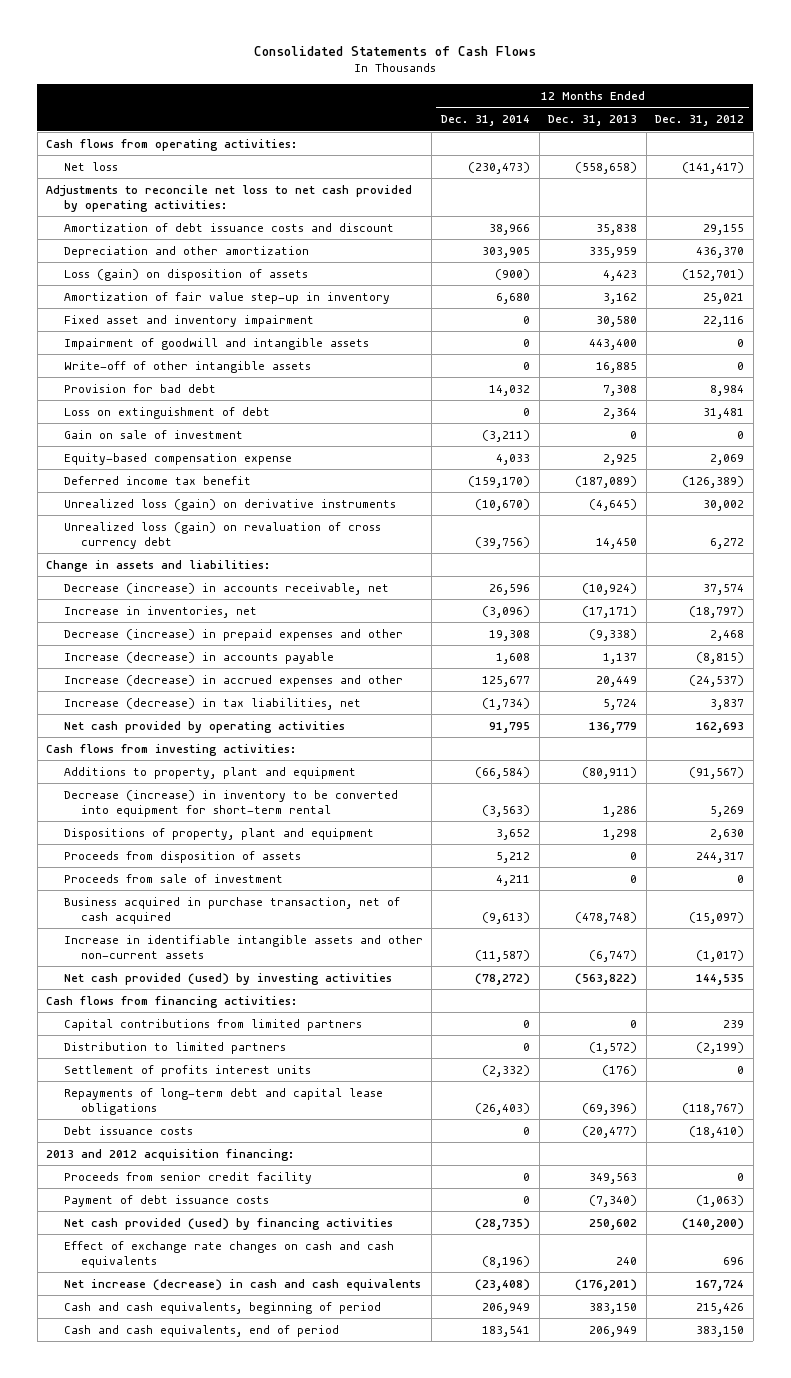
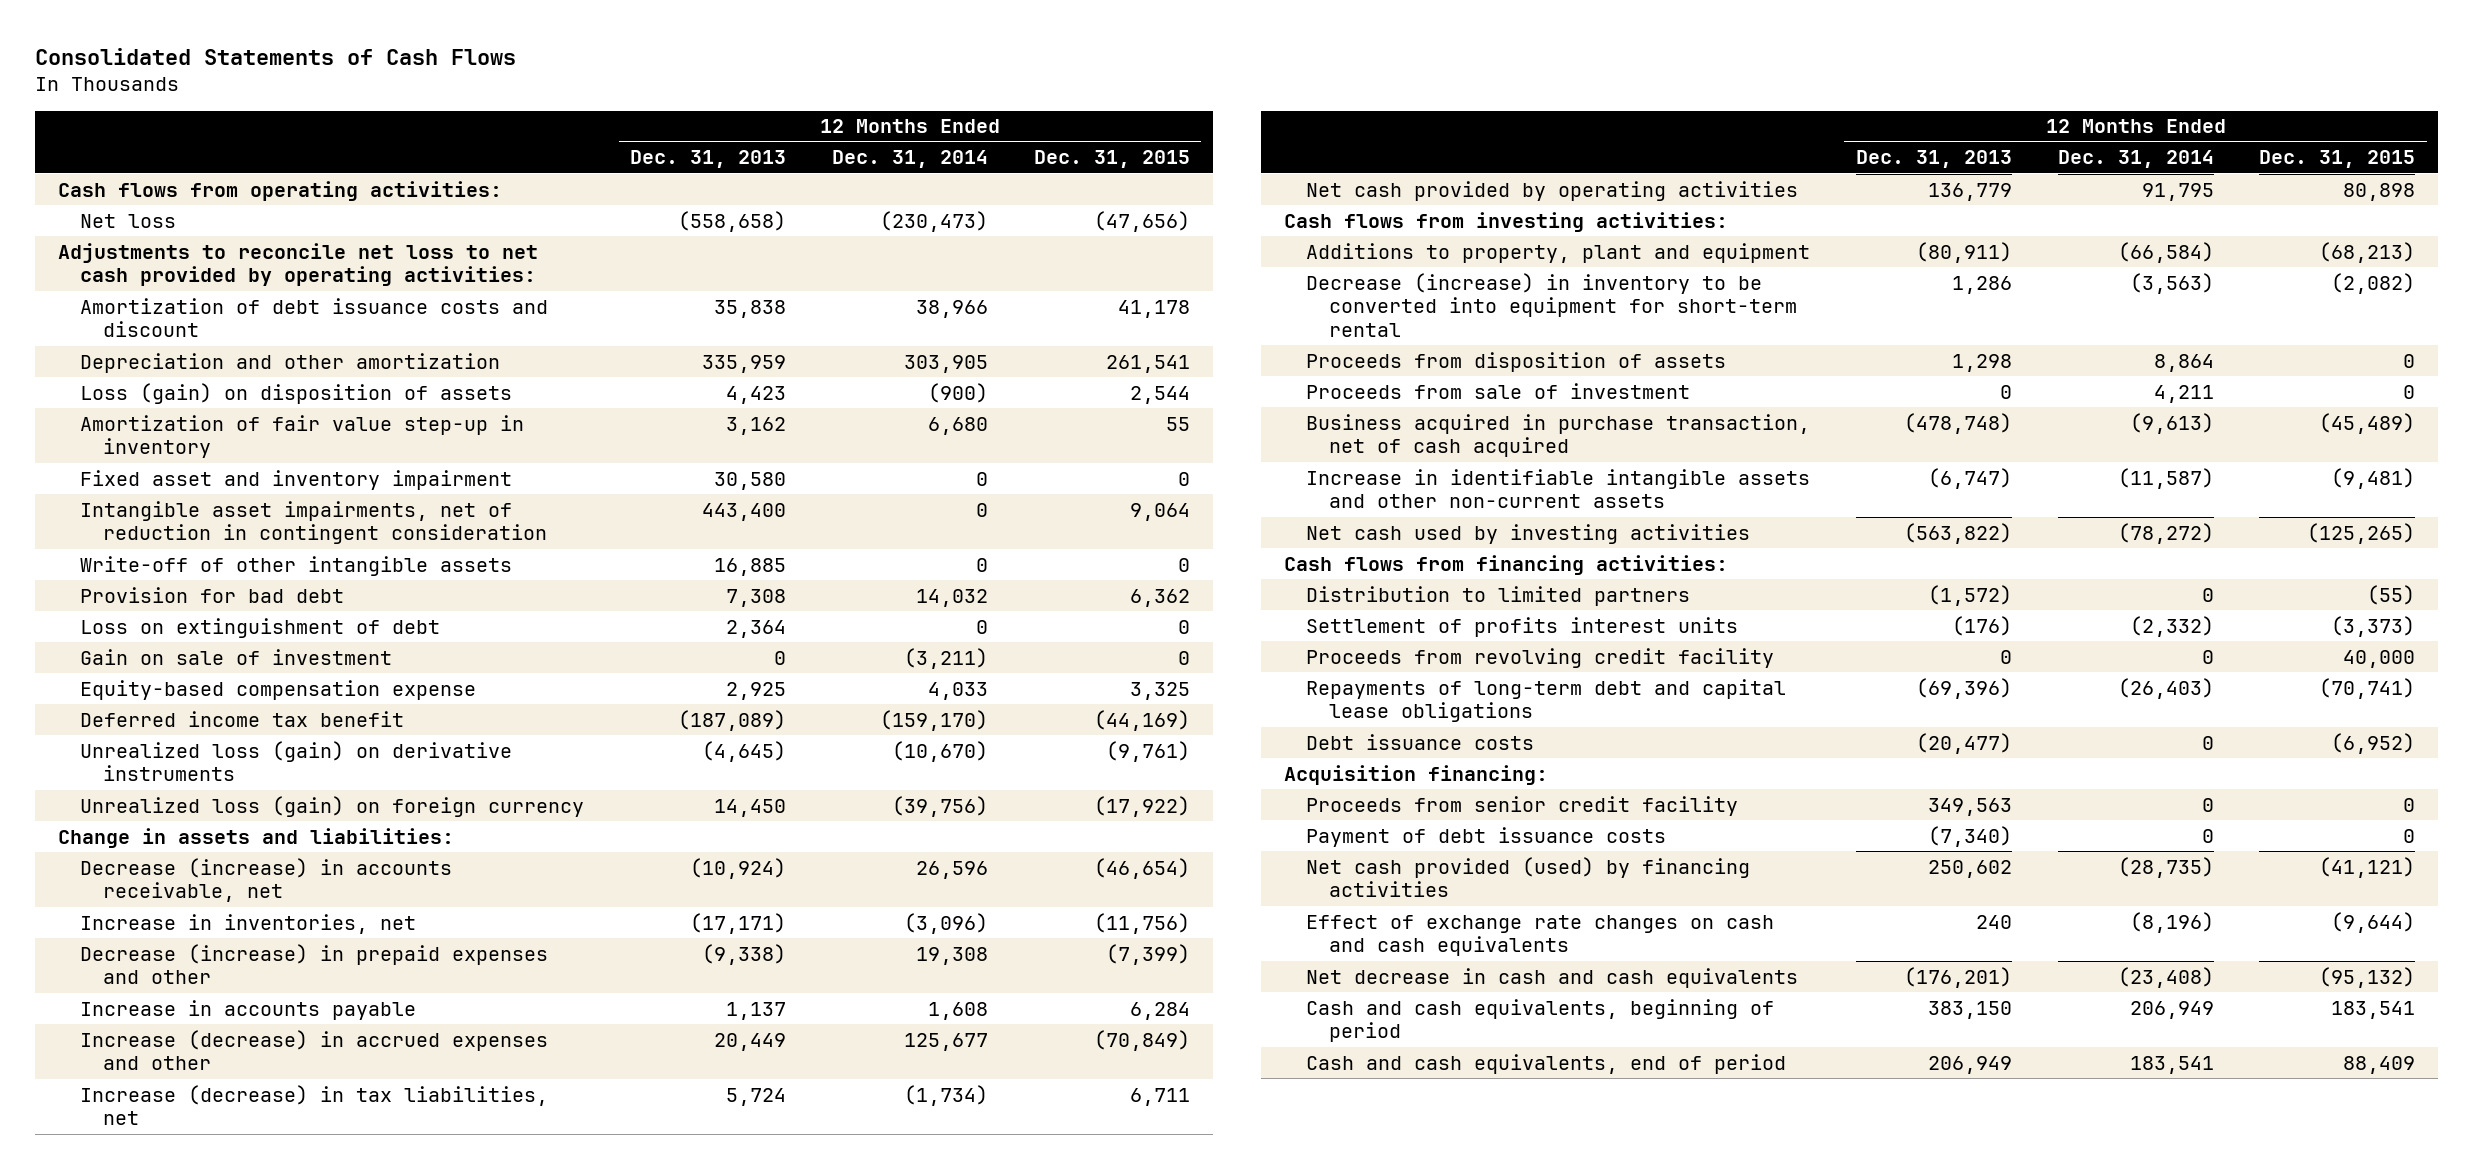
[655,115,745,127] Dec. 31, 2012 -> none
none -> [1033,150,1190,169] Dec. 31, 2015
[63,337,369,350] Impairment of goodwill and intangible assets -> [80,500,547,545] Intangible asset impairments, net of reduction in contingent consideration
[63,521,381,549] Unrealized loss (gain) on revaluation of cross currency debt -> [80,795,585,817] Unrealized loss (gain) on foreign currency
[63,651,334,664] Increase (decrease) in accounts payable -> [80,999,417,1020] Increase in accounts payable
[63,827,374,840] Dispositions of property, plant and equipment -> none
[495,851,530,863] 5,212 -> [2153,353,2214,372] 8,864
[630,851,638,860] 0 -> [1951,353,2012,372] 1,298
[63,972,392,985] Net cash provided (used) by investing activities -> [1306,523,1751,544] Net cash used by investing activities
[63,1018,362,1031] Capital contributions from limited partners -> none
none -> [1306,647,1775,668] Proceeds from revolving credit facility
[46,1148,295,1161] 2013 and 2012 acquisition financing: -> [1283,764,1548,785] Acquisition financing:
[63,1278,421,1291] Net increase (decrease) in cash and cash equivalents -> [1306,967,1799,988] Net decrease in cash and cash equivalents

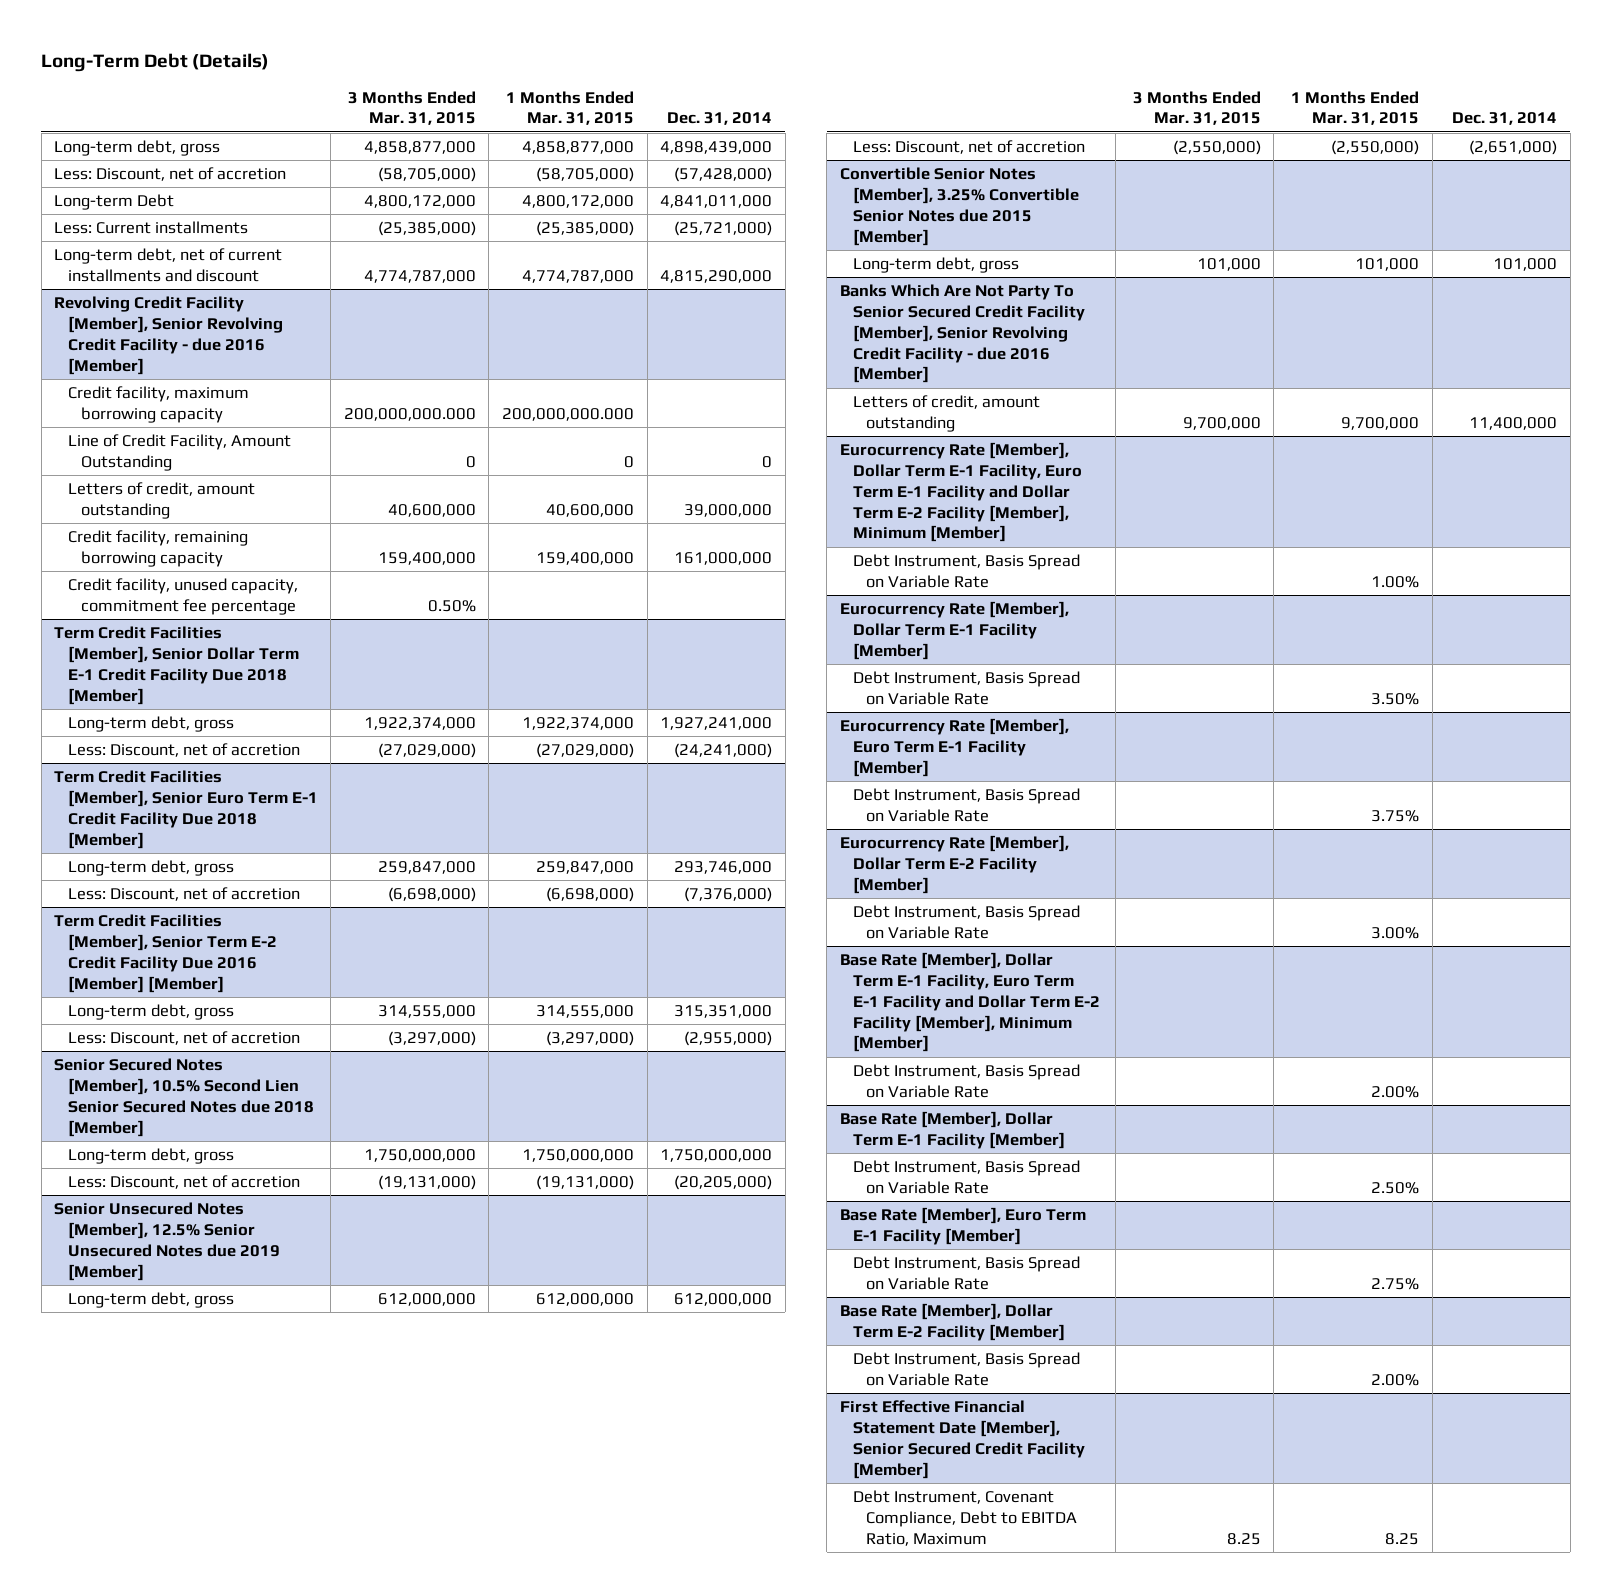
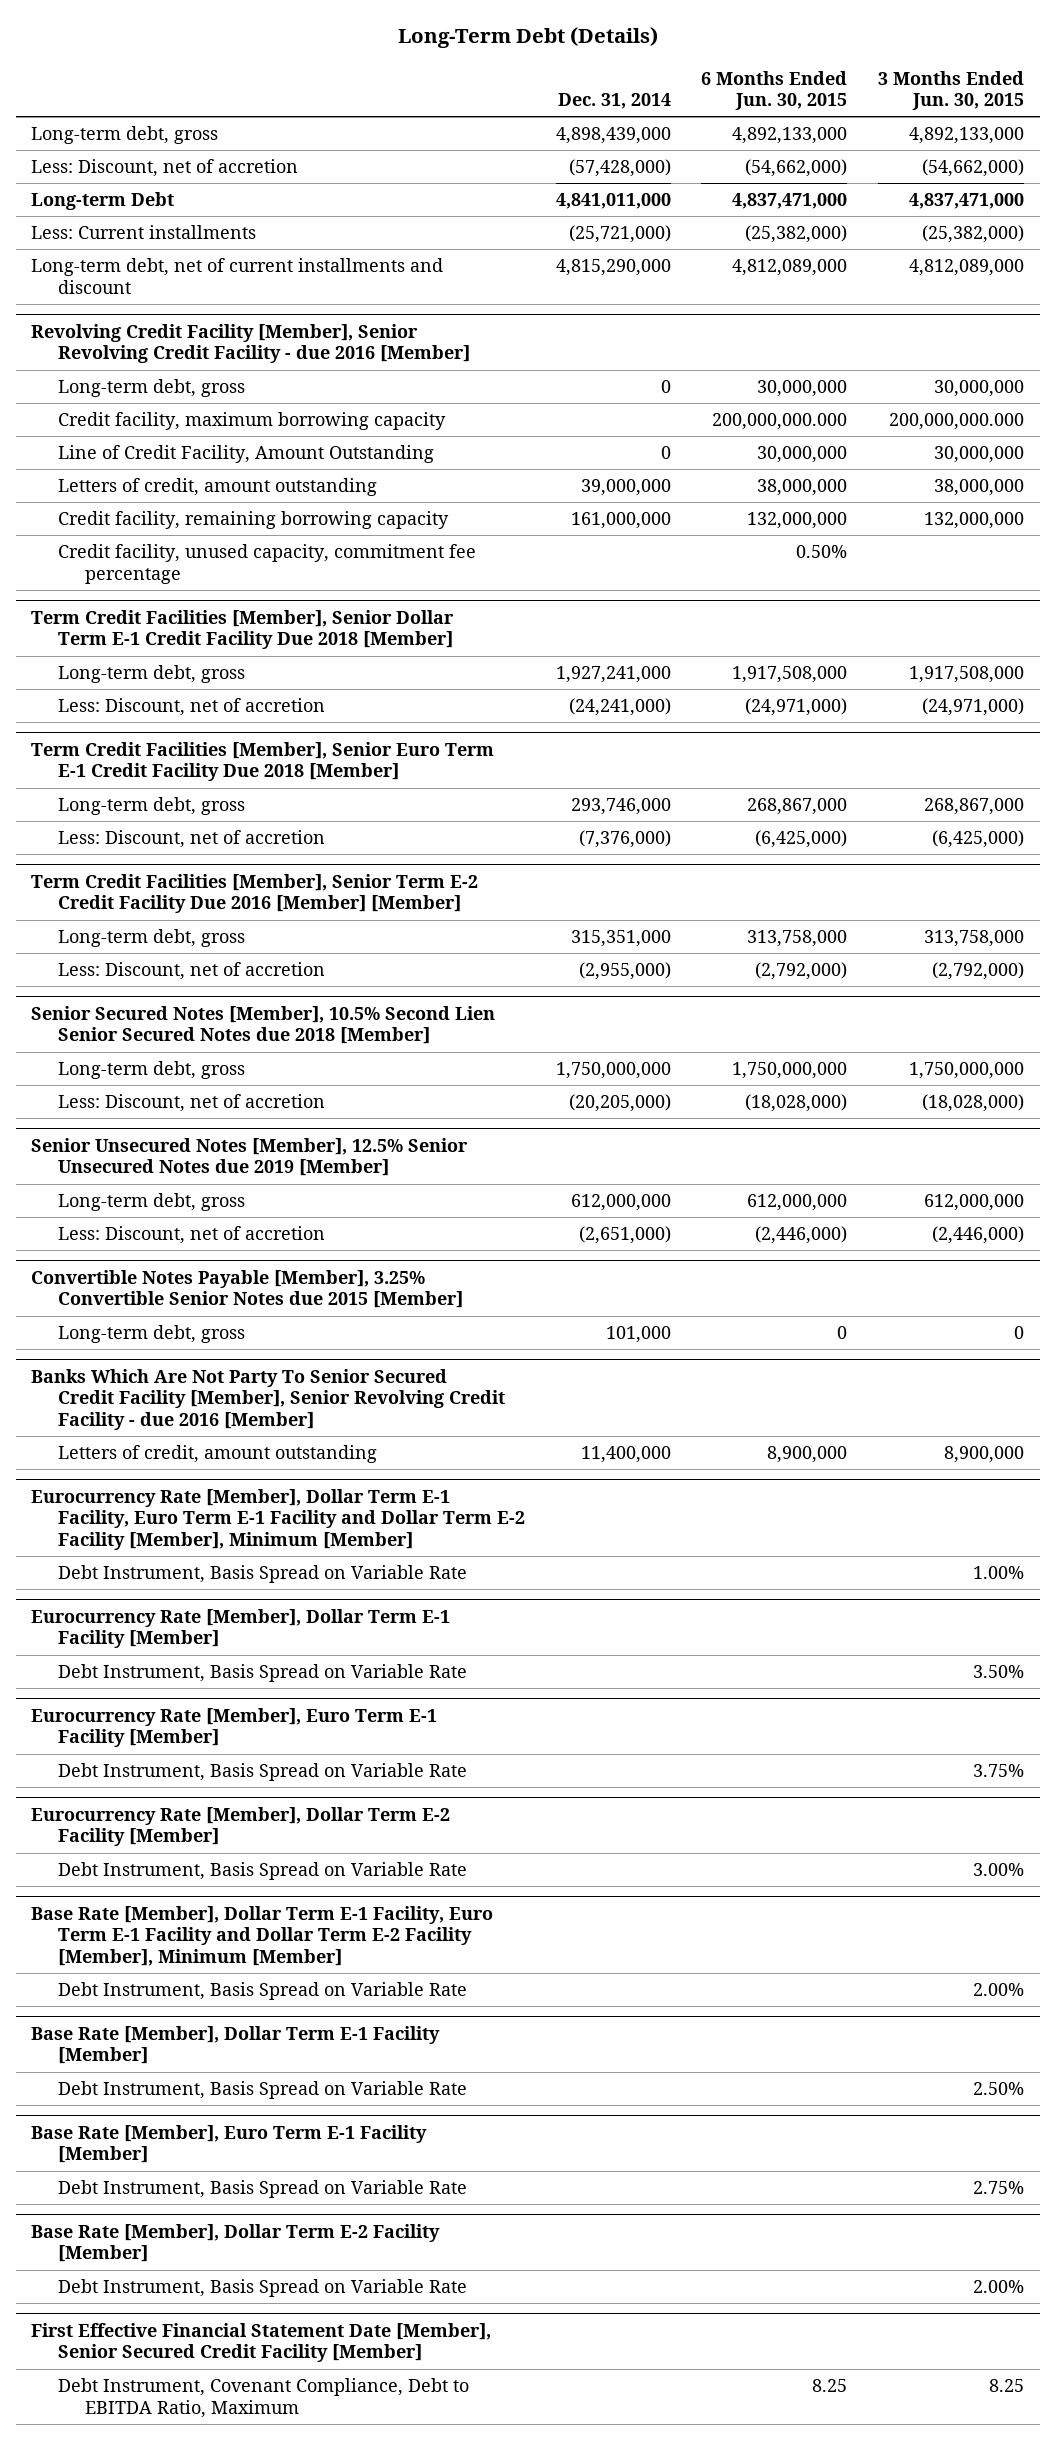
[347,90,476,126] 3 Months Ended Mar. 31, 2015 -> none
[505,90,634,126] 1 Months Ended Mar. 31, 2015 -> none
none -> [701,70,848,110] 6 Months Ended Jun. 30, 2015
none -> [878,70,1025,110] 3 Months Ended Jun. 30, 2015
none -> [58,379,246,398] Long-term debt, gross
[839,167,1079,246] Convertible Senior Notes [Member], 3.25% Convertible Senior Notes due 2015 [Member] -> [31,1269,464,1309] Convertible Notes Payable [Member], 3.25% Convertible Senior Notes due 2015 [Member]

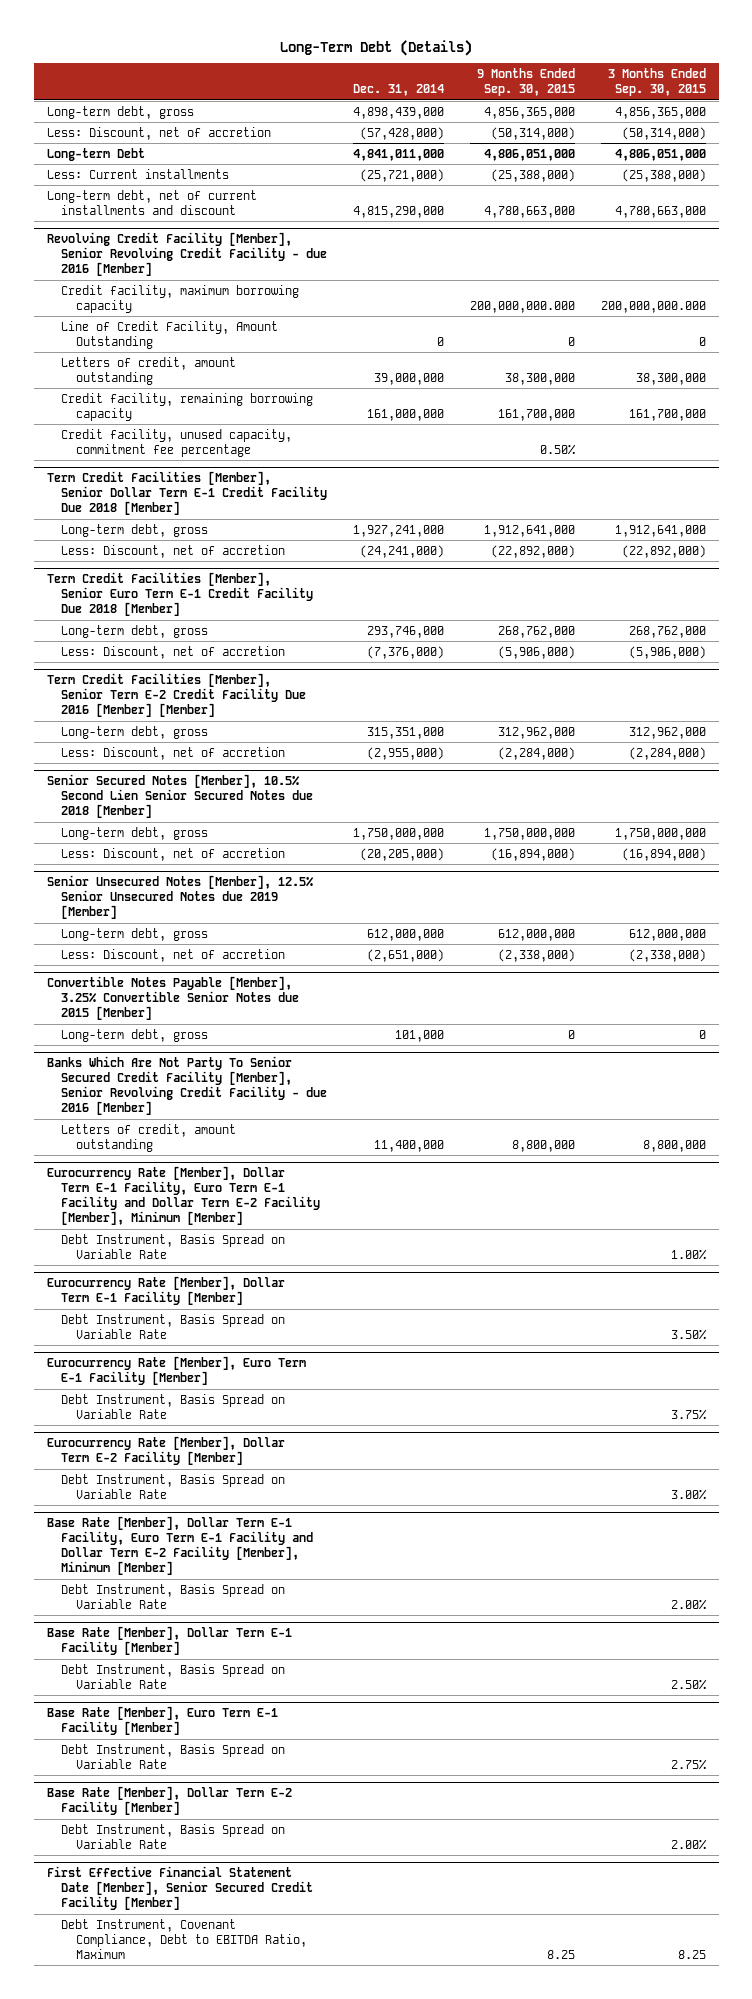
[701,70,848,110] 6 Months Ended Jun. 30, 2015 -> none
[878,70,1025,110] 3 Months Ended Jun. 30, 2015 -> none
none -> [476,68,575,97] 9 Months Ended Sep. 30, 2015
none -> [607,68,706,97] 3 Months Ended Sep. 30, 2015
[58,379,246,398] Long-term debt, gross -> none

